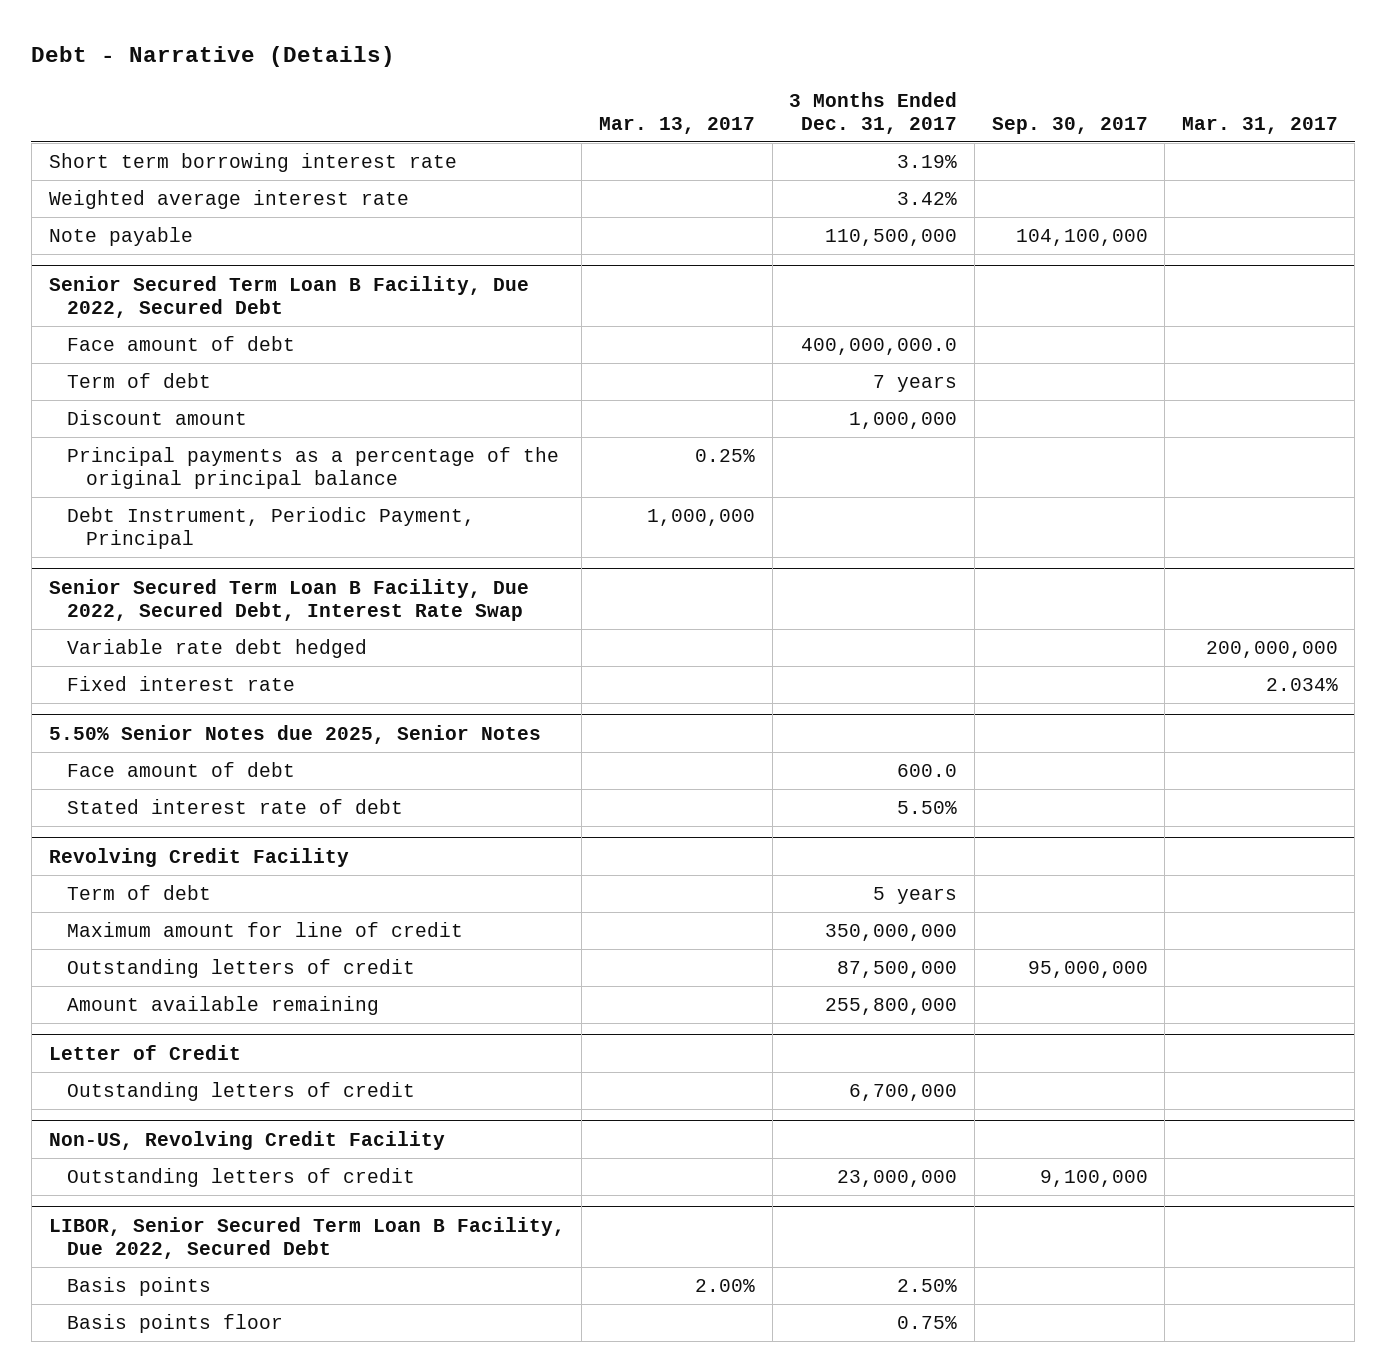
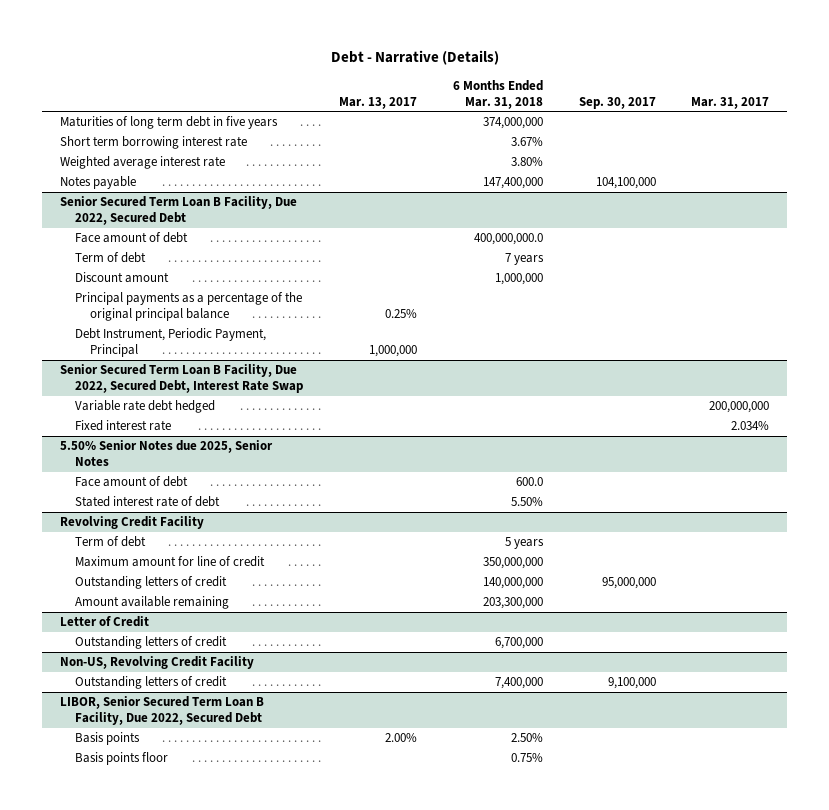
[789,91,958,134] 3 Months Ended Dec. 31, 2017 -> none
none -> [452,79,543,109] 6 Months Ended Mar. 31, 2018
none -> [59,116,278,130] Maturities of long term debt in five years
[48,227,193,247] Note payable -> [59,176,136,190] Notes payable

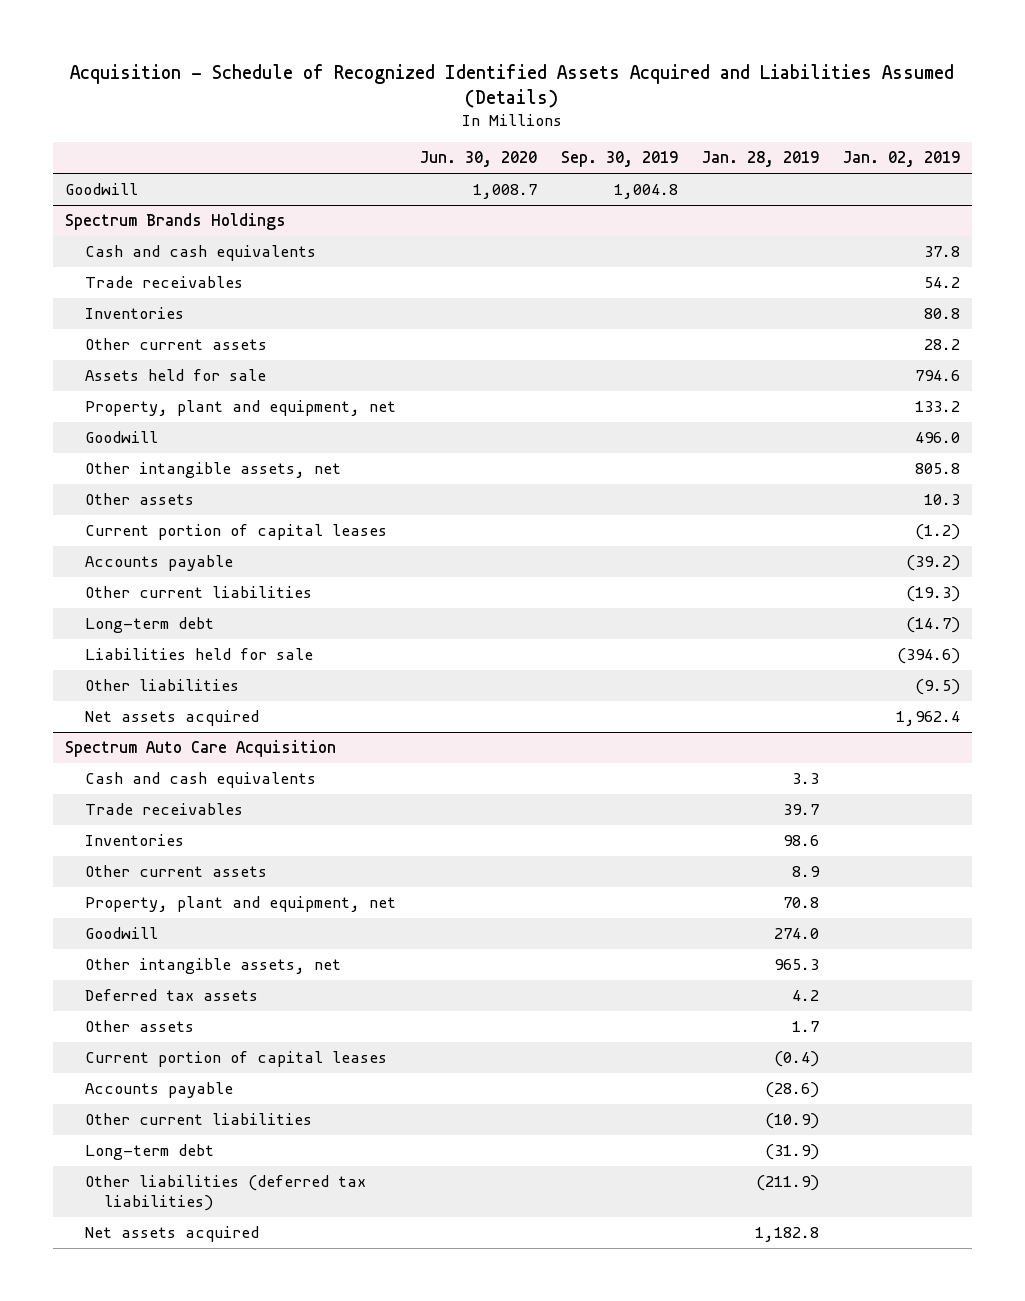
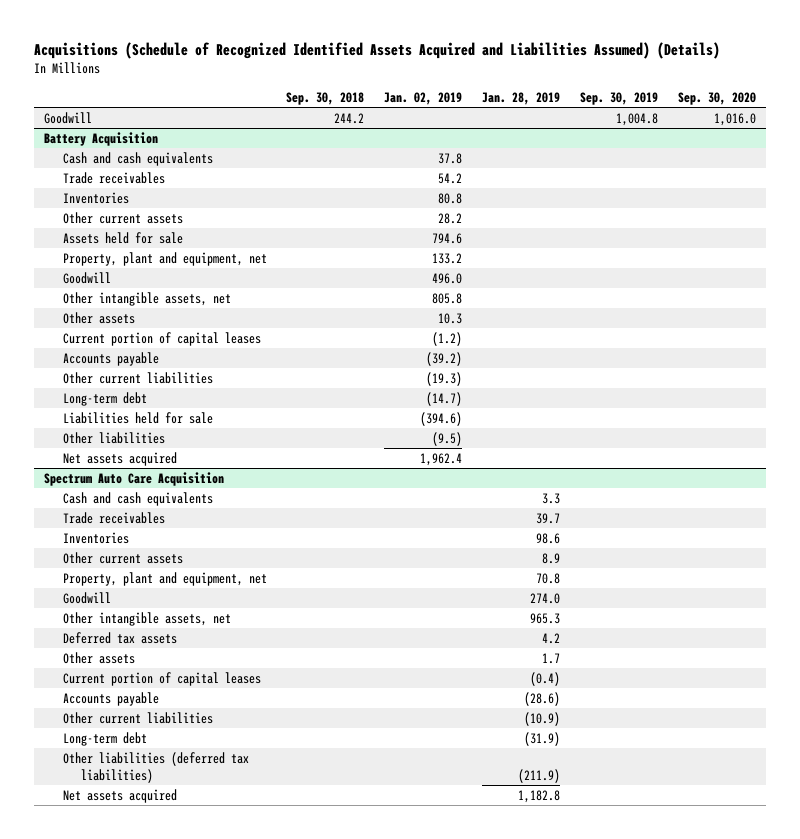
[70,63,955,108] Acquisition - Schedule of Recognized Identified Assets Acquired and Liabilities Assumed (Details) -> [33,41,720,59] Acquisitions (Schedule of Recognized Identified Assets Acquired and Liabilities Assumed) (Details)
[419,151,537,168] Jun. 30, 2020 -> none
none -> [286,91,365,105] Sep. 30, 2018
none -> [678,91,757,105] Sep. 30, 2020
[65,213,287,231] Spectrum Brands Holdings -> [43,131,158,146] Battery Acquisition

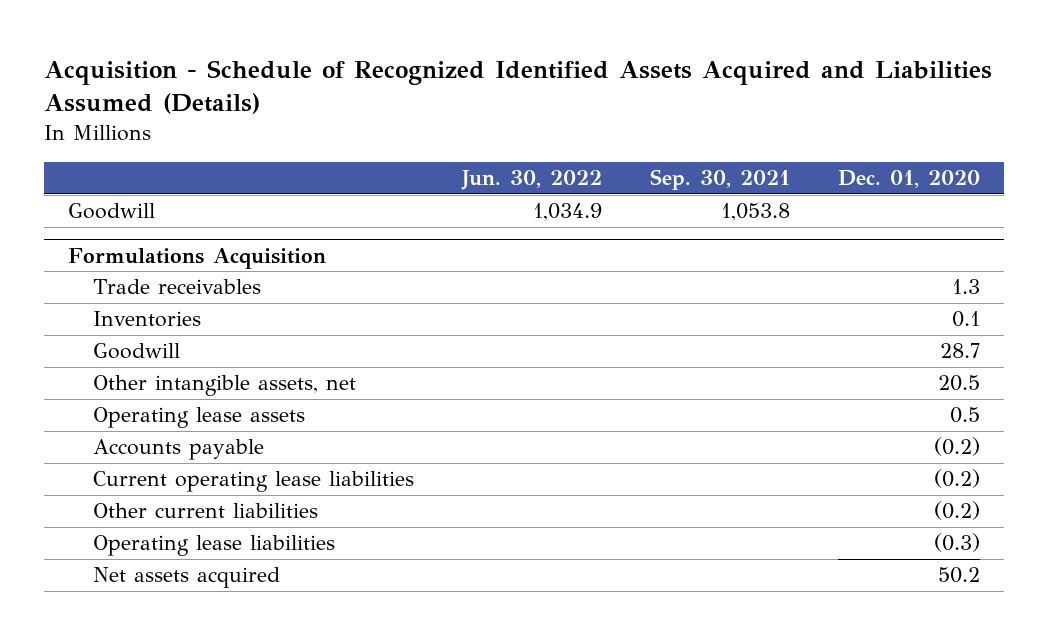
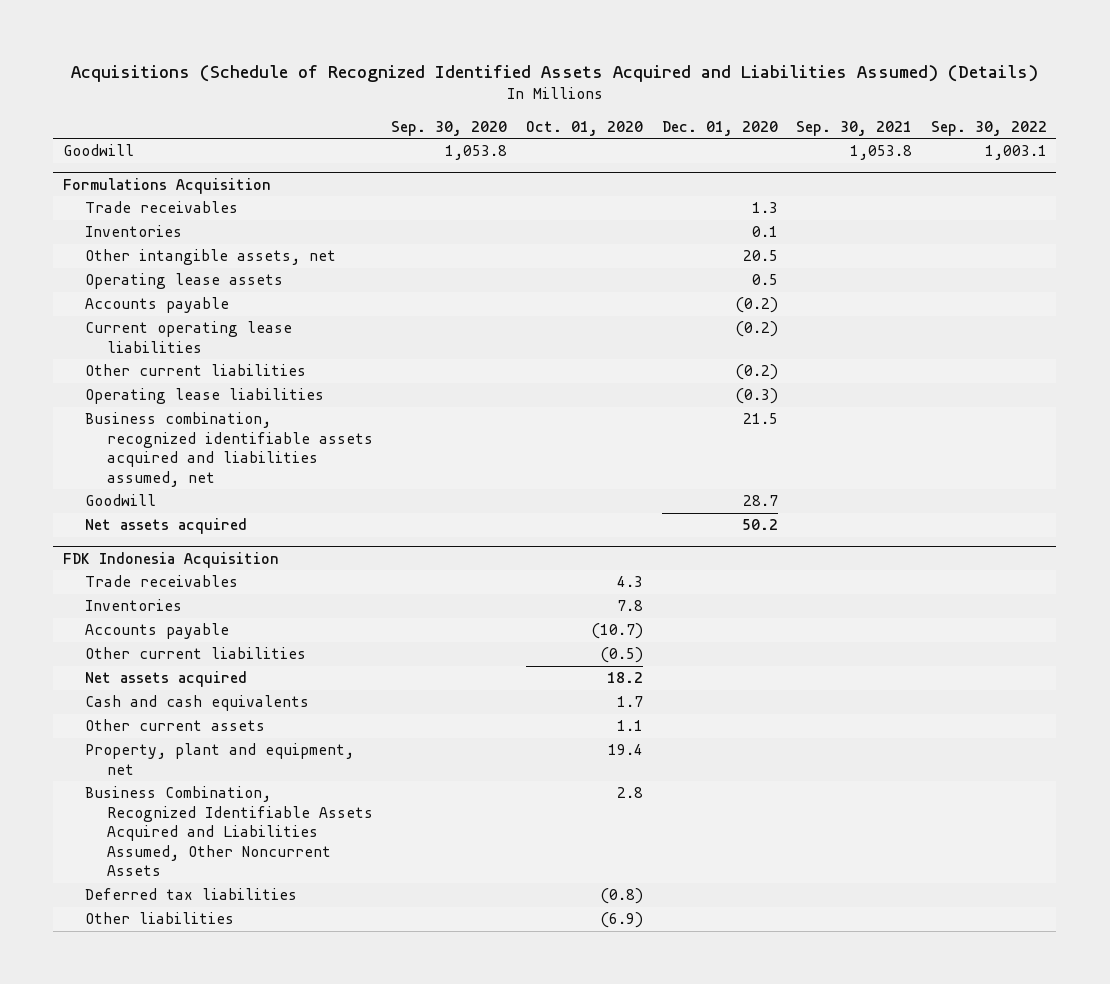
[44,59,993,115] Acquisition - Schedule of Recognized Identified Assets Acquired and Liabilities Assumed (Details) -> [70,64,1038,82] Acquisitions (Schedule of Recognized Identified Assets Acquired and Liabilities Assumed) (Details)
[461,170,603,191] Jun. 30, 2022 -> none
none -> [391,121,508,137] Sep. 30, 2020
none -> [526,121,644,137] Oct. 01, 2020
none -> [930,121,1047,137] Sep. 30, 2022
none -> [84,412,373,487] Business combination, recognized identifiable assets acquired and liabilities assumed, net
[93,343,181,360] Goodwill -> [84,494,156,507] Goodwill
none -> [62,551,279,568] FDK Indonesia Acquisition
none -> [84,575,238,588] Trade receivables
none -> [84,599,182,612] Inventories
none -> [84,623,229,640] Accounts payable
none -> [84,647,306,660] Other current liabilities
none -> [84,671,247,688] Net assets acquired
none -> [84,695,309,712] Cash and cash equivalents
none -> [84,719,265,732] Other current assets
none -> [84,743,354,775] Property, plant and equipment, net
none -> [84,786,373,877] Business Combination, Recognized Identifiable Assets Acquired and Liabilities Assumed, Other Noncurrent Assets
none -> [84,888,297,901] Deferred tax liabilities
none -> [84,912,234,925] Other liabilities

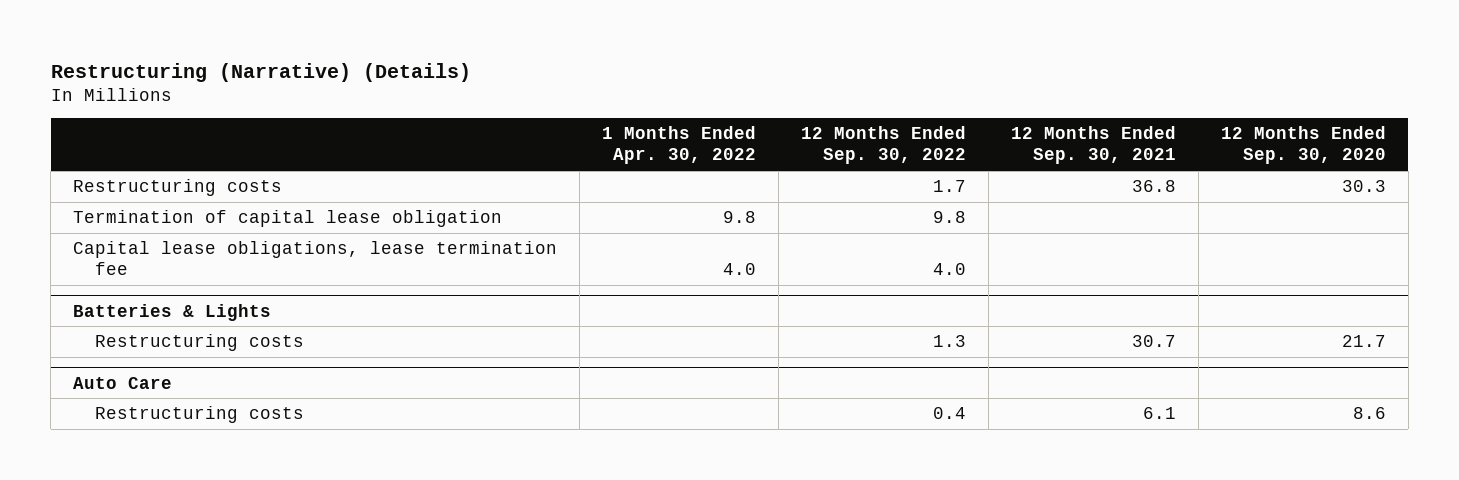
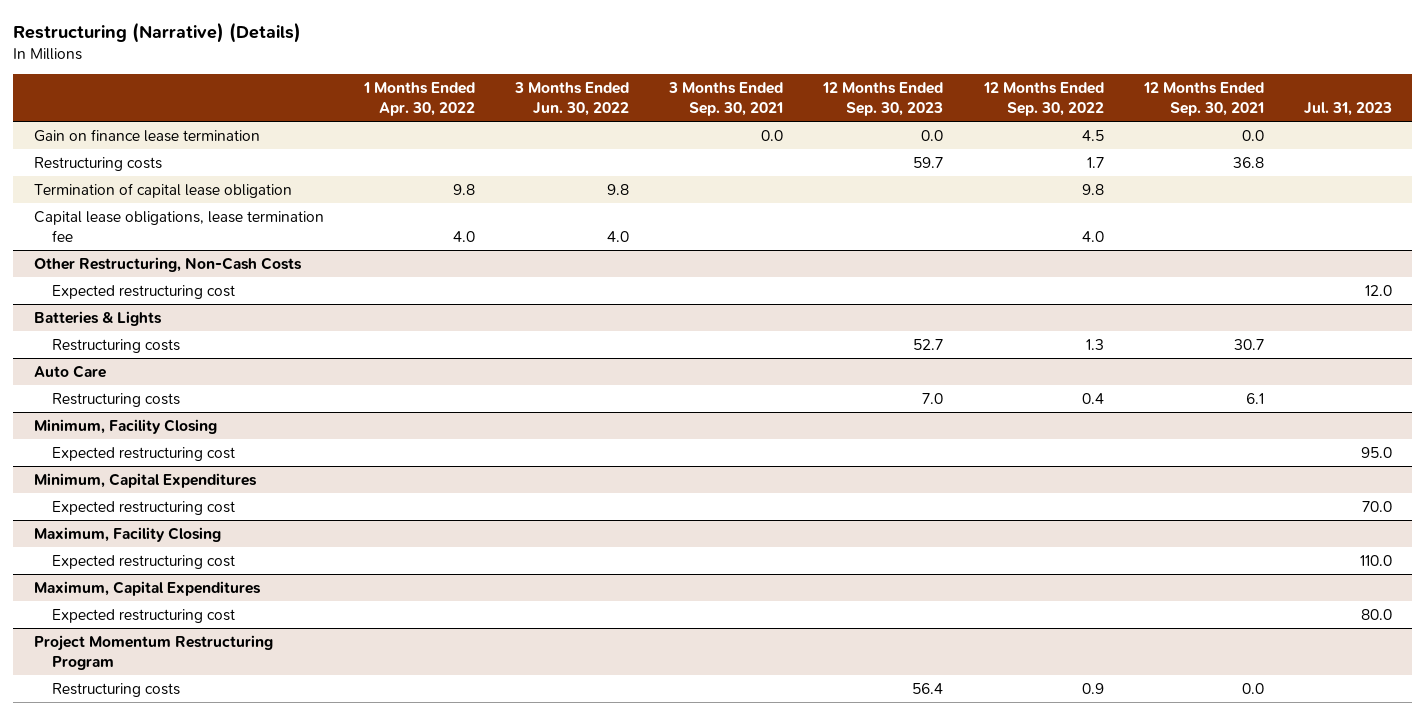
[1220,126,1386,165] 12 Months Ended Sep. 30, 2020 -> none
none -> [514,81,630,116] 3 Months Ended Jun. 30, 2022
none -> [668,81,784,116] 3 Months Ended Sep. 30, 2021
none -> [822,81,944,116] 12 Months Ended Sep. 30, 2023
none -> [1304,101,1393,116] Jul. 31, 2023
none -> [33,128,260,142] Gain on finance lease termination
none -> [33,256,302,272] Other Restructuring, Non-Cash Costs
none -> [52,284,236,299] Expected restructuring cost
none -> [33,418,217,434] Minimum, Facility Closing
none -> [52,446,236,461] Expected restructuring cost
none -> [33,472,257,488] Minimum, Capital Expenditures
none -> [52,500,236,515] Expected restructuring cost
none -> [33,526,221,542] Maximum, Facility Closing
none -> [52,554,236,569] Expected restructuring cost
none -> [33,580,261,596] Maximum, Capital Expenditures
none -> [52,608,236,623] Expected restructuring cost
none -> [33,634,273,670] Project Momentum Restructuring Program
none -> [52,682,181,697] Restructuring costs

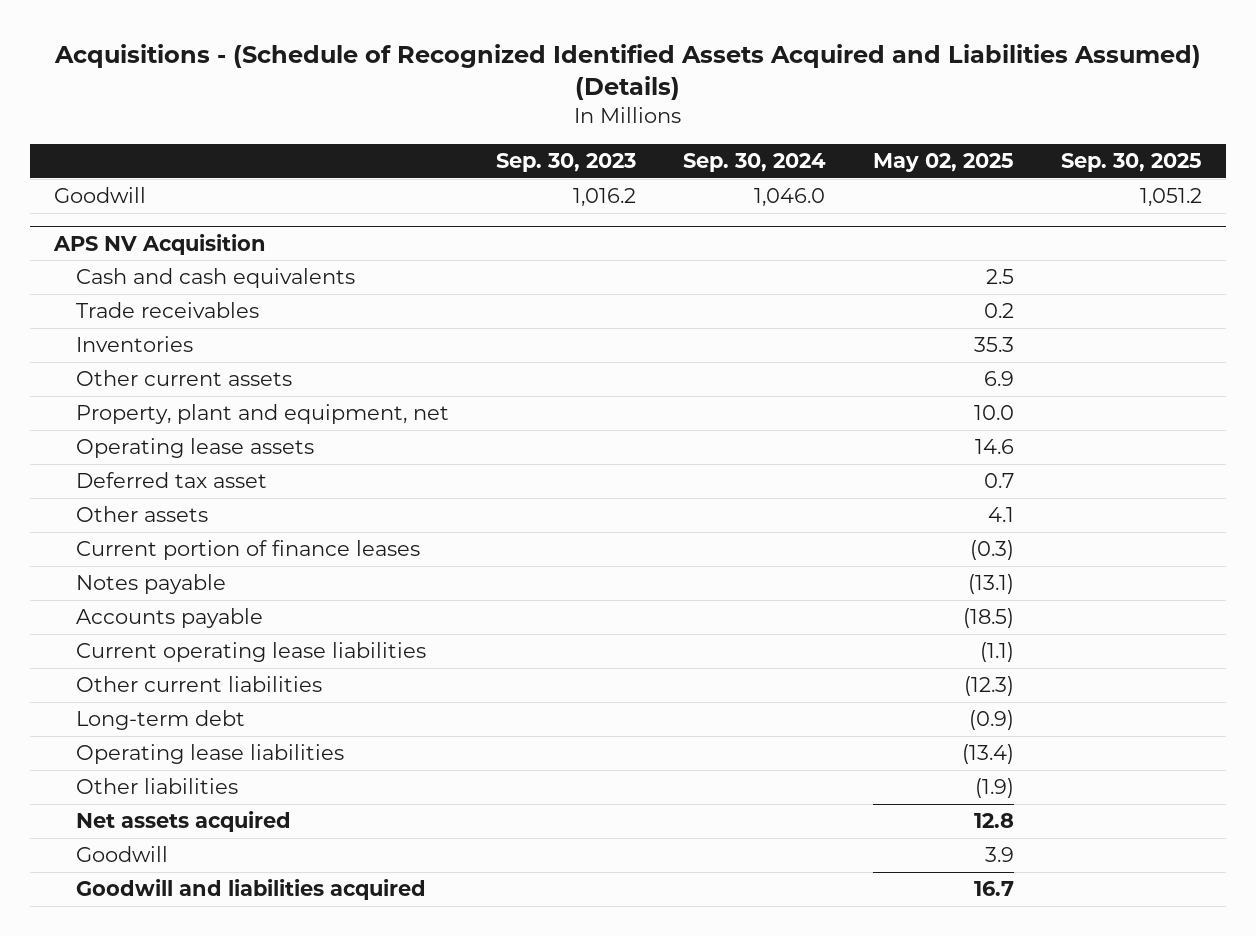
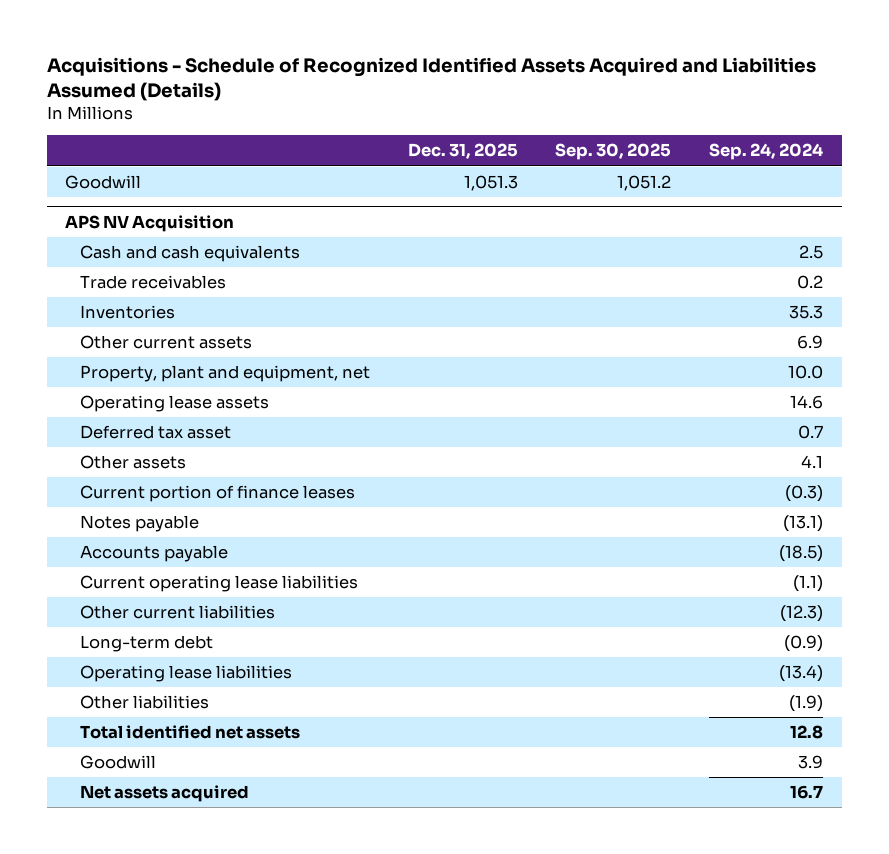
[53,43,1201,101] Acquisitions - (Schedule of Recognized Identified Assets Acquired and Liabilities Assumed) (Details) -> [46,56,816,101] Acquisitions - Schedule of Recognized Identified Assets Acquired and Liabilities Assumed (Details)
[496,153,637,173] Sep. 30, 2023 -> none
[683,153,827,173] Sep. 30, 2024 -> none
[872,153,1014,173] May 02, 2025 -> none
none -> [407,143,518,160] Dec. 31, 2025
none -> [709,143,824,161] Sep. 24, 2024
none -> [80,725,301,740] Total identified net assets
[75,879,426,901] Goodwill and liabilities acquired -> none
[75,811,291,833] Net assets acquired -> [80,785,250,803] Net assets acquired

